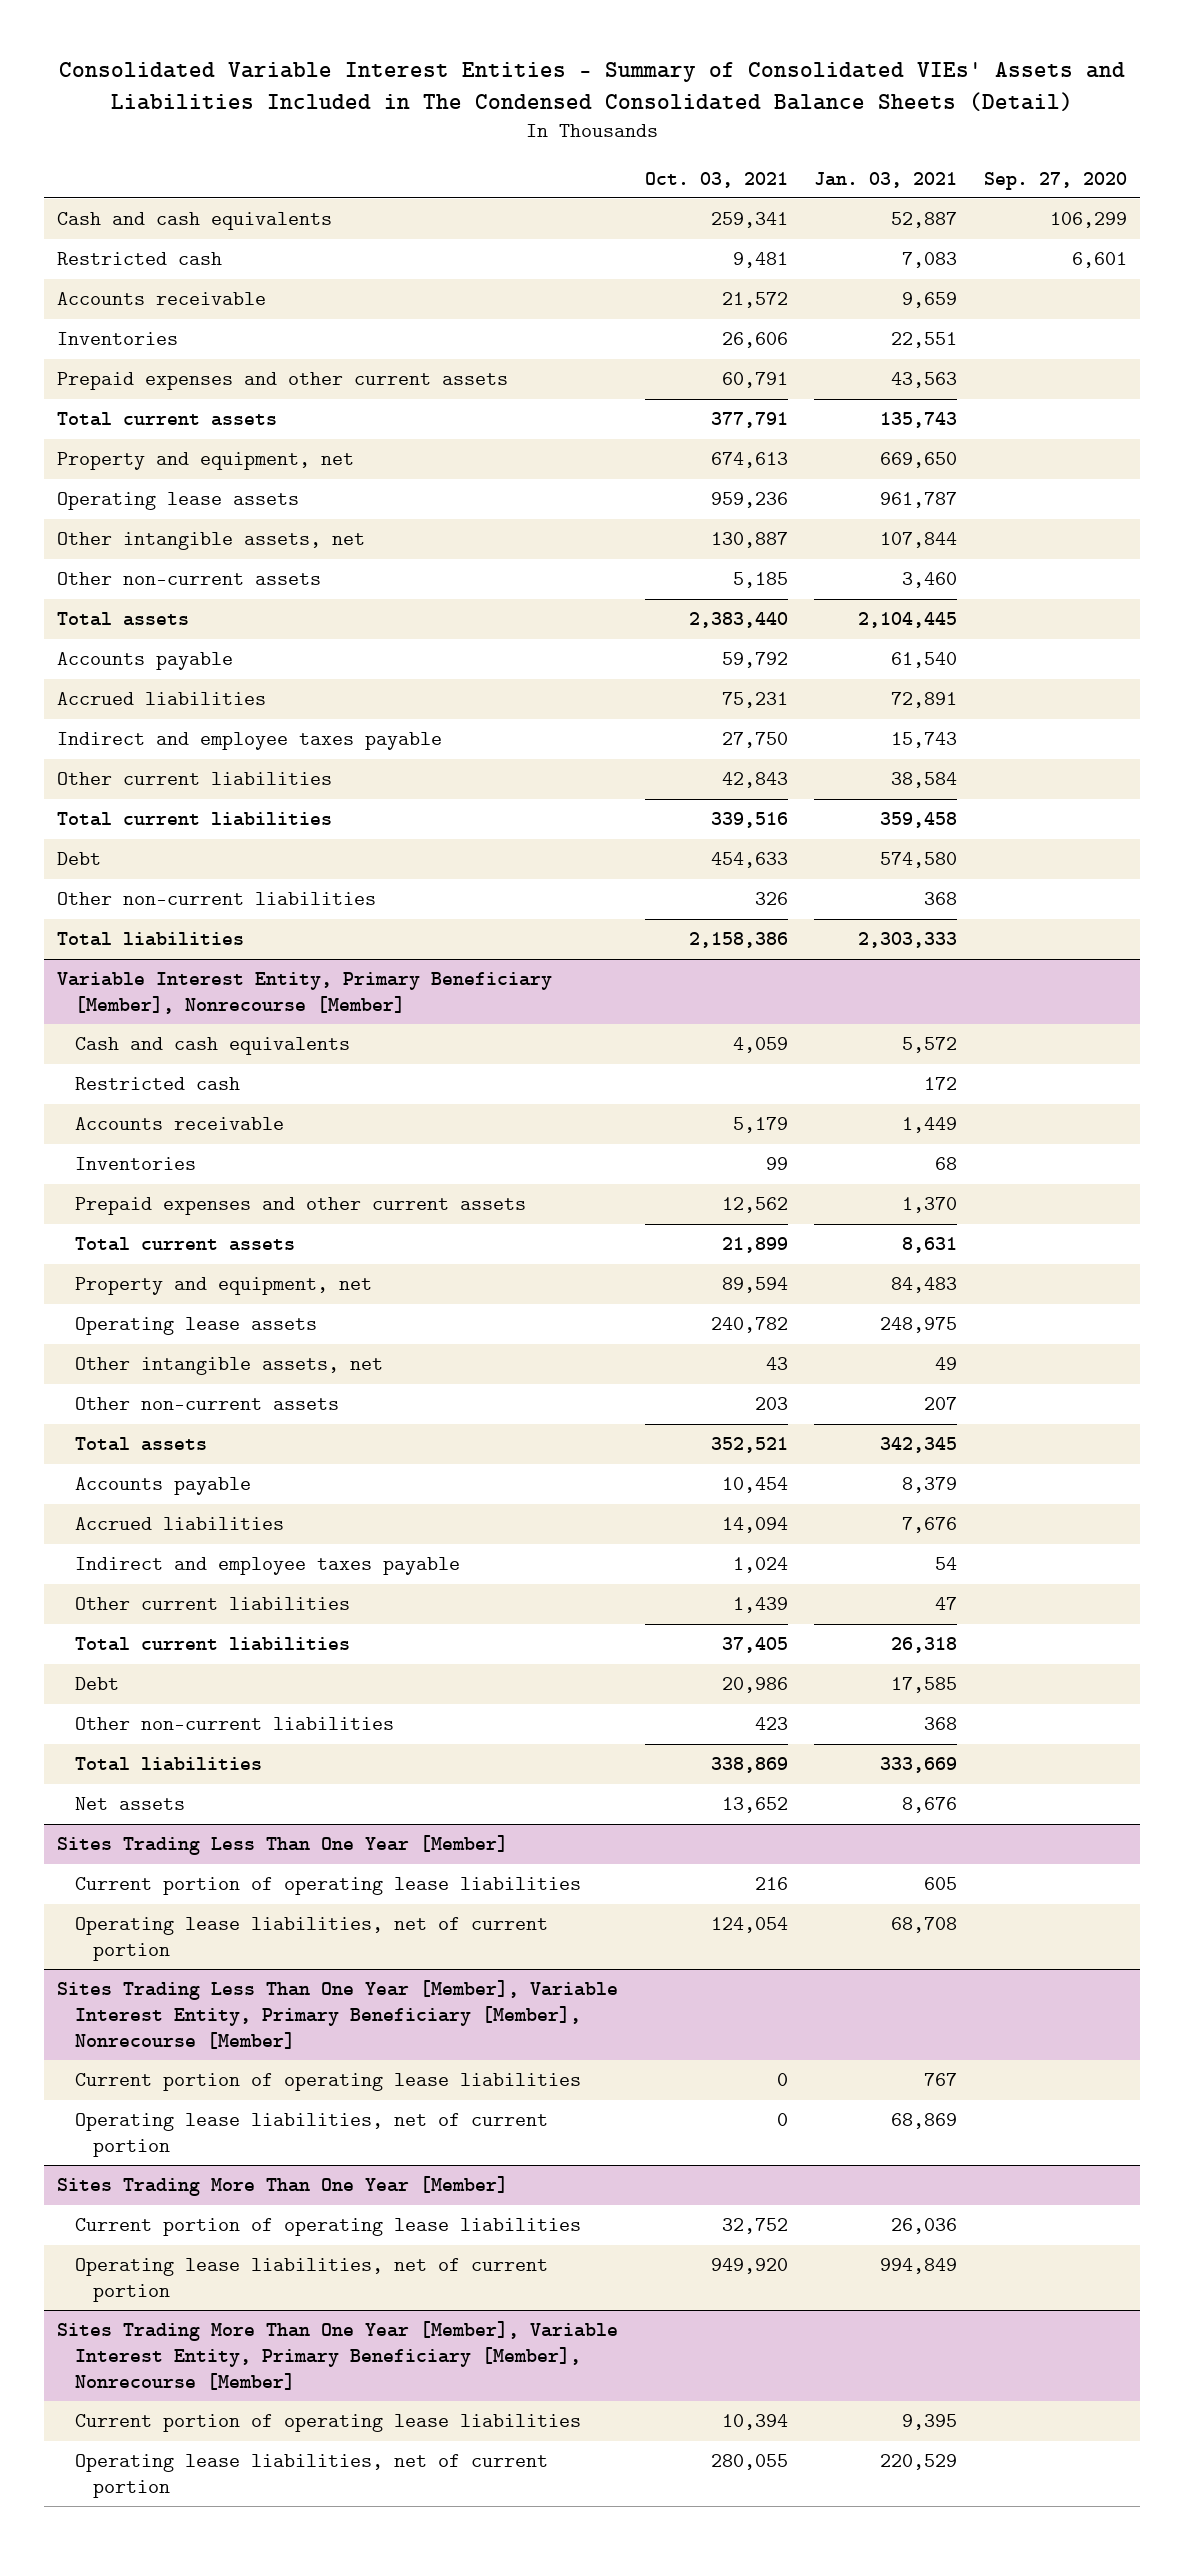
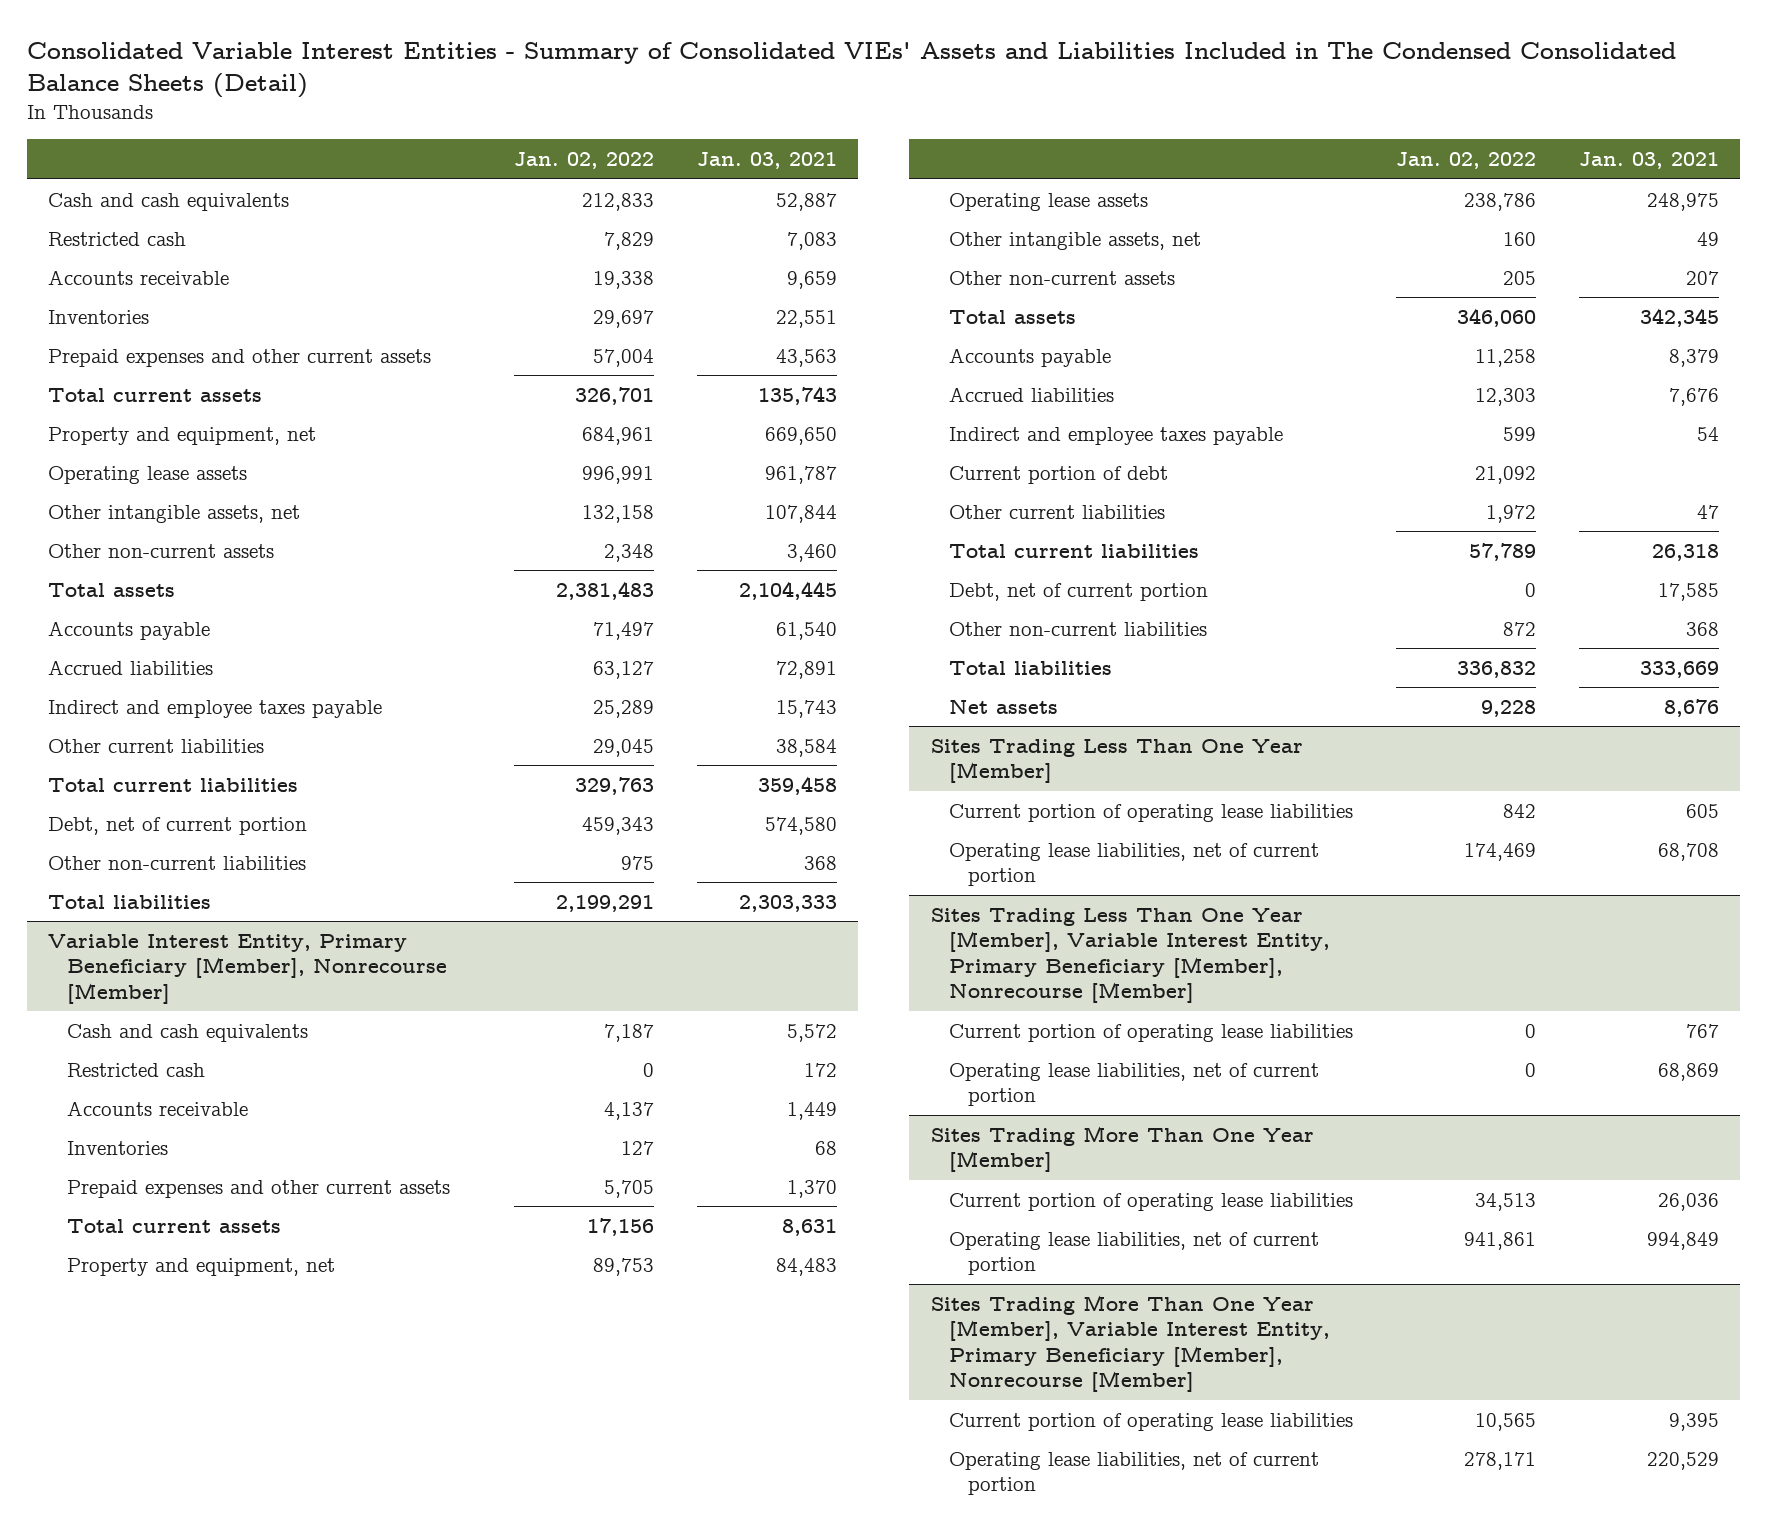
[644,171,788,188] Oct. 03, 2021 -> none
[983,171,1127,190] Sep. 27, 2020 -> none
none -> [513,151,654,169] Jan. 02, 2022
[57,852,102,866] Debt -> [48,816,308,835] Debt, net of current portion
none -> [949,465,1169,484] Current portion of debt
[75,1677,120,1691] Debt -> [949,582,1209,601] Debt, net of current portion

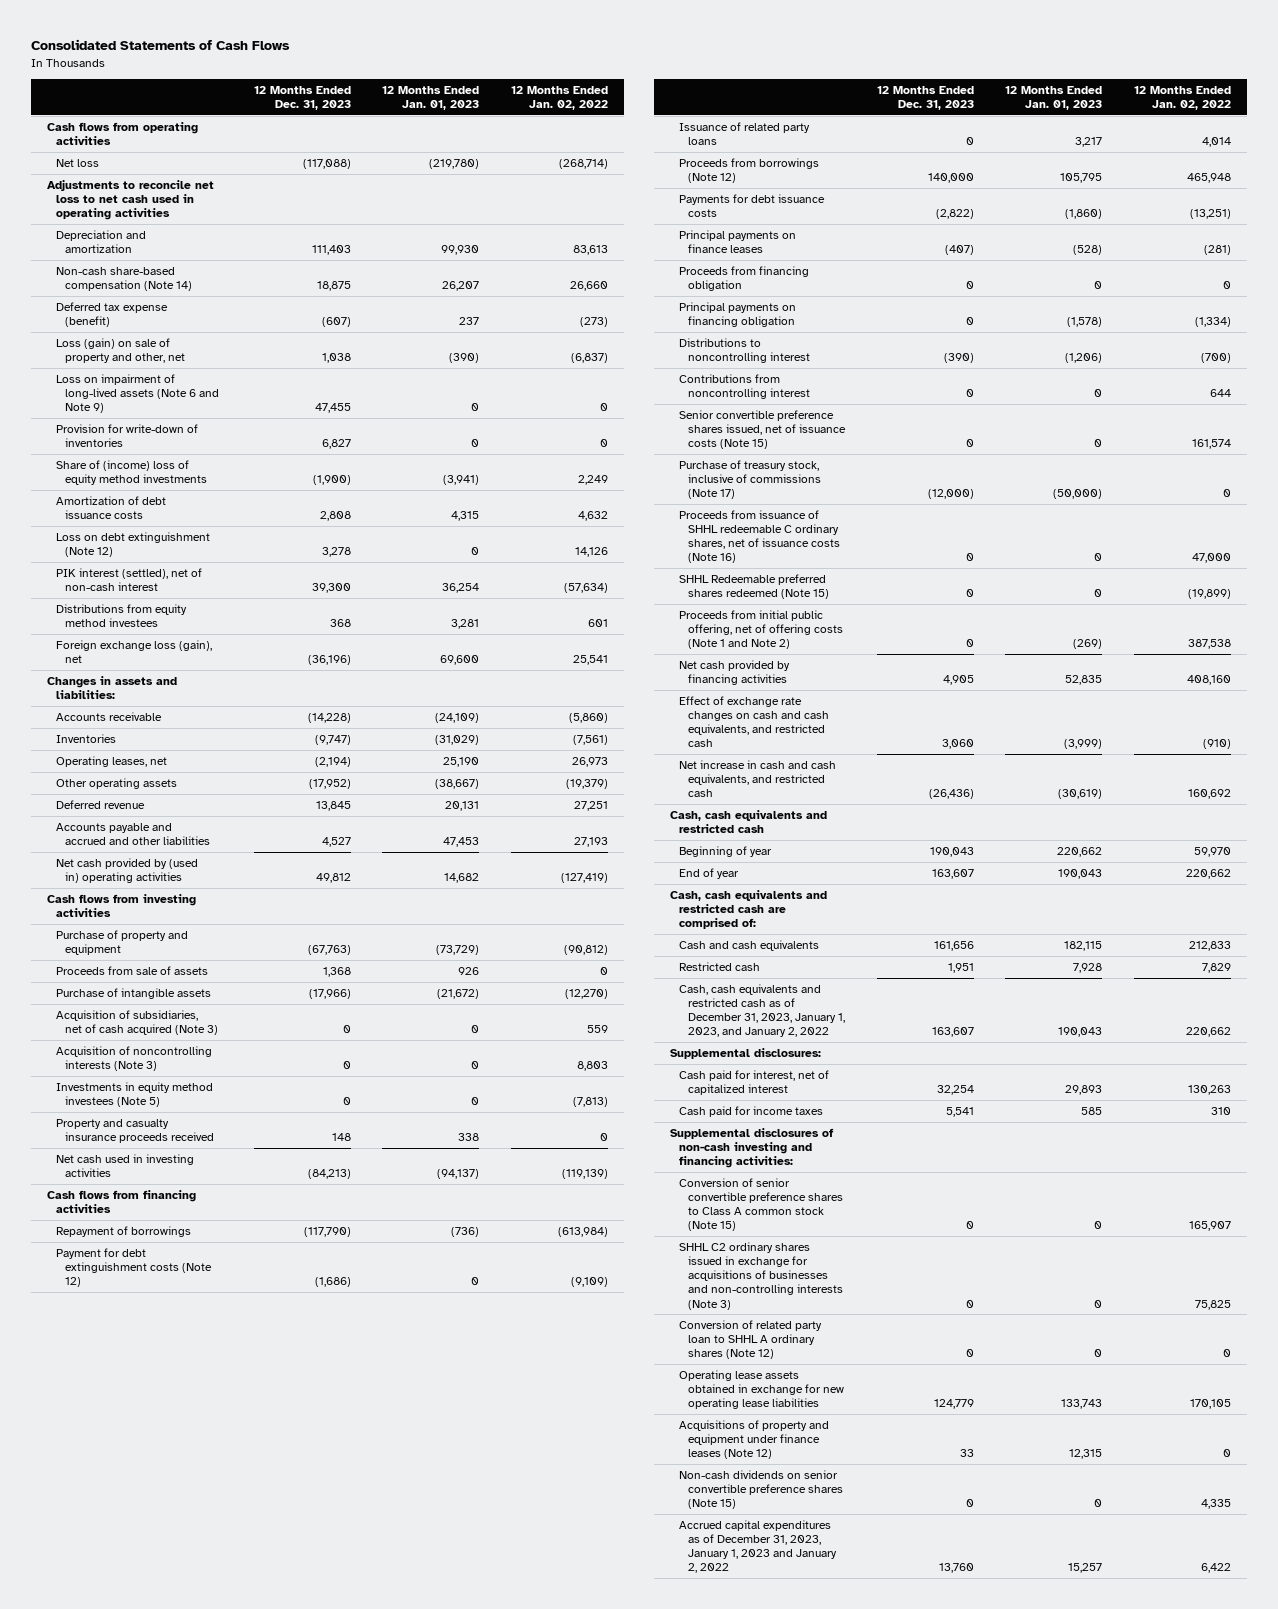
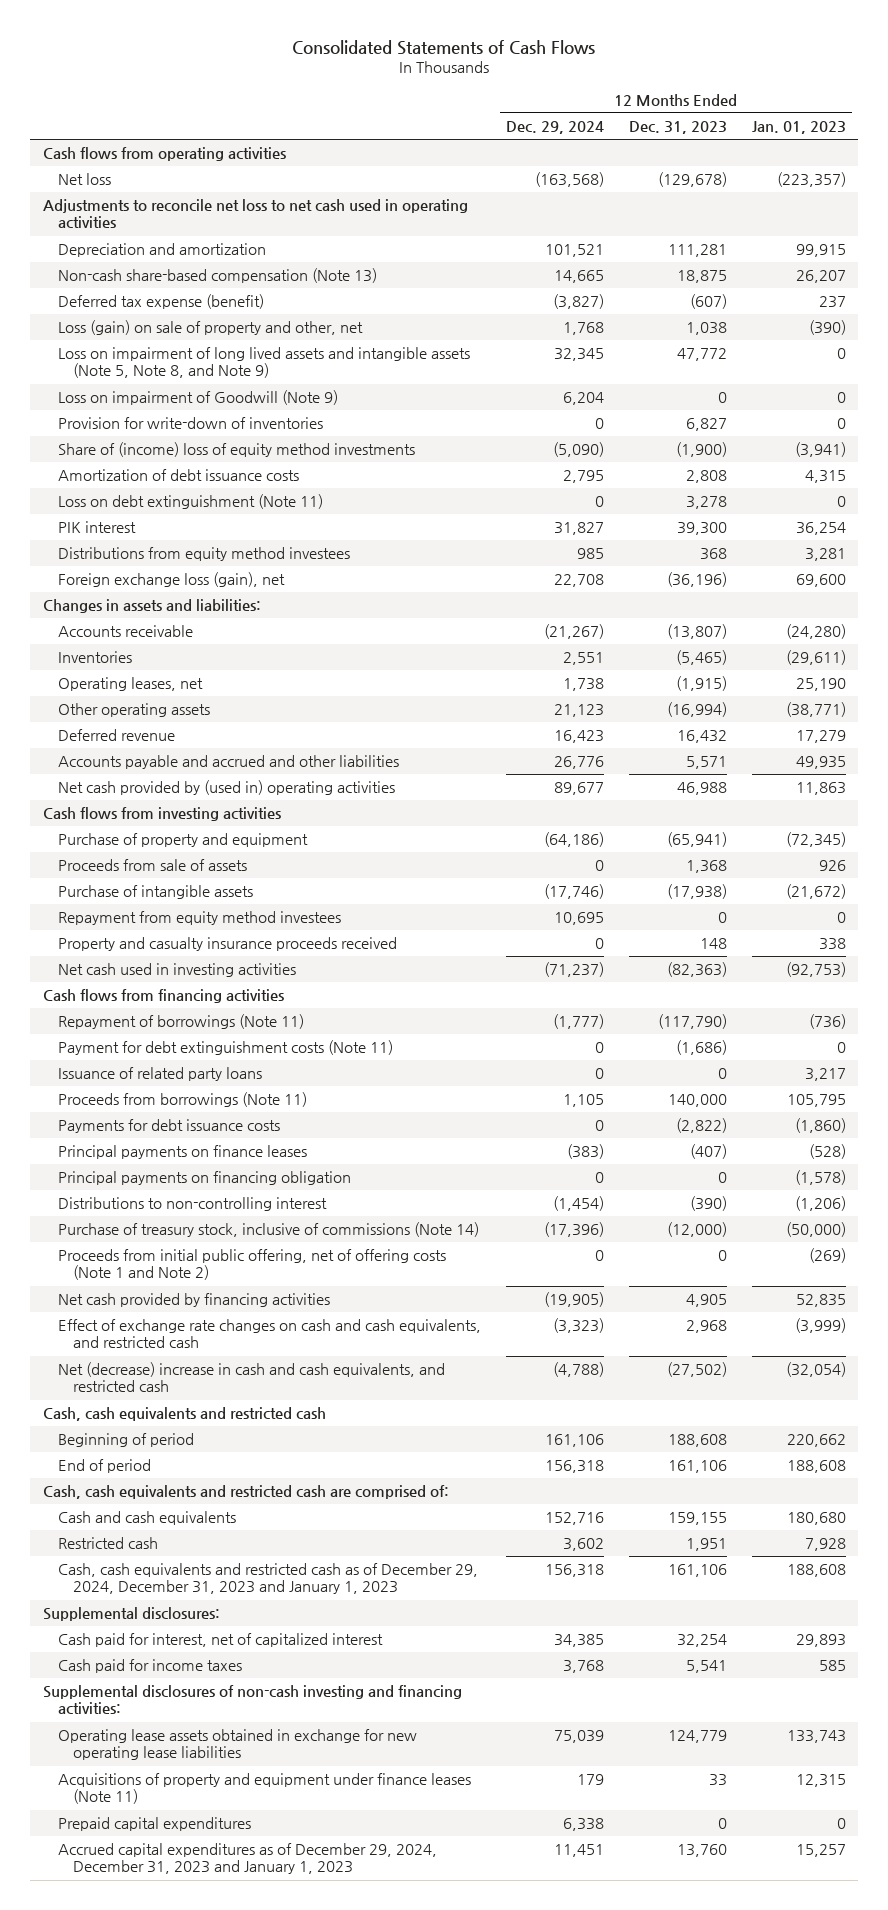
[510,86,608,111] 12 Months Ended Jan. 02, 2022 -> none
none -> [505,121,604,135] Dec. 29, 2024
[302,159,351,170] (117,088) -> [657,172,727,188] (129,678)
[429,159,480,170] (219,780) -> [776,172,846,188] (223,357)
[311,245,351,256] 111,403 -> [667,244,727,258] 111,281
[441,245,480,256] 99,930 -> [795,244,846,258] 99,915
[56,267,192,292] Non-cash share-based compensation (Note 14) -> [57,268,377,284] Non-cash share-based compensation (Note 13)
none -> [57,347,470,379] Loss on impairment of long lived assets and intangible assets (Note 5, Note 8, and Note 9)
[56,374,219,414] Loss on impairment of long-lived assets (Note 6 and Note 9) -> [57,390,338,406] Loss on impairment of Goodwill (Note 9)
[314,403,351,414] 47,455 -> [717,392,727,404] 0
[56,532,211,558] Loss on debt extinguishment (Note 12) -> [57,494,323,510] Loss on debt extinguishment (Note 11)
[56,568,203,592] PIK interest (settled), net of non-cash interest -> [57,521,136,534] PIK interest
[307,713,351,724] (14,228) -> [666,624,727,640] (13,807)
[435,713,480,724] (24,109) -> [785,624,846,640] (24,280)
[314,735,351,746] (9,747) -> [675,650,727,666] (5,465)
[435,735,480,746] (31,029) -> [785,650,846,666] (29,611)
[314,757,351,768] (2,194) -> [675,676,727,692] (1,915)
[308,779,351,790] (17,952) -> [666,702,727,718] (16,994)
[435,779,480,790] (38,667) -> [785,702,846,718] (38,771)
[315,801,351,812] 13,845 -> [676,730,727,744] 16,432
[445,801,480,812] 20,131 -> [795,730,846,744] 17,279
[321,837,351,848] 4,527 -> [685,756,727,770] 5,571
[443,837,480,848] 47,453 -> [795,756,846,770] 49,935
[315,873,351,884] 49,812 -> [676,782,727,796] 46,988
[444,873,480,884] 14,682 -> [795,782,846,796] 11,863
[307,945,351,956] (67,763) -> [666,832,727,848] (65,941)
[436,945,480,956] (73,729) -> [785,832,846,848] (72,345)
[56,1010,218,1036] Acquisition of subsidiaries, net of cash acquired (Note 3) -> none
[56,1046,213,1072] Acquisition of noncontrolling interests (Note 3) -> none
[56,1082,214,1108] Investments in equity method investees (Note 5) -> none
[308,989,351,1000] (17,966) -> [666,884,727,900] (17,938)
none -> [57,911,341,926] Repayment from equity method investees
[307,1169,351,1180] (84,213) -> [666,962,727,978] (82,363)
[437,1169,480,1180] (94,137) -> [785,962,846,978] (92,753)
[56,1226,192,1238] Repayment of borrowings -> [57,1014,304,1030] Repayment of borrowings (Note 11)
[56,1248,212,1288] Payment for debt extinguishment costs (Note 12) -> [57,1040,393,1056] Payment for debt extinguishment costs (Note 11)
[679,158,820,184] Proceeds from borrowings (Note 12) -> [57,1092,307,1108] Proceeds from borrowings (Note 11)
[679,266,810,292] Proceeds from financing obligation -> none
[679,374,810,400] Contributions from noncontrolling interest -> none
[679,410,846,450] Senior convertible preference shares issued, net of issuance costs (Note 15) -> none
[679,510,840,564] Proceeds from issuance of SHHL redeemable C ordinary shares, net of issuance costs (Note 16) -> none
[679,574,829,600] SHHL Redeemable preferred shares redeemed (Note 15) -> none
[679,338,810,364] Distributions to noncontrolling interest -> [57,1197,327,1212] Distributions to non-controlling interest
[679,460,821,500] Purchase of treasury stock, inclusive of commissions (Note 17) -> [57,1222,479,1238] Purchase of treasury stock, inclusive of commissions (Note 14)
[941,739,974,750] 3,060 -> [685,1320,727,1334] 2,968
[679,760,837,798] Net increase in cash and cash equivalents, and restricted cash -> [57,1362,445,1393] Net (decrease) increase in cash and cash equivalents, and restricted cash
[928,789,974,800] (26,436) -> [666,1362,727,1378] (27,502)
[1058,789,1103,800] (30,619) -> [785,1362,846,1378] (32,054)
[679,846,773,858] Beginning of year -> [57,1433,194,1448] Beginning of period
[929,847,974,858] 190,043 -> [667,1434,727,1448] 188,608
[679,868,740,880] End of year -> [57,1459,151,1474] End of period
[931,869,974,880] 163,607 -> [667,1460,727,1474] 161,106
[1058,869,1103,880] 190,043 -> [786,1460,846,1474] 188,608
[933,941,974,952] 161,656 -> [667,1512,727,1526] 159,155
[1064,941,1103,952] 182,115 -> [786,1512,846,1526] 180,680
[679,984,845,1038] Cash, cash equivalents and restricted cash as of December 31, 2023, January 1, 2023, and January 2, 2022 -> [57,1563,478,1595] Cash, cash equivalents and restricted cash as of December 29, 2024, December 31, 2023 and January 1, 2023
[931,1027,974,1038] 163,607 -> [667,1564,727,1578] 161,106
[1058,1027,1103,1038] 190,043 -> [786,1564,846,1578] 188,608
[679,1178,843,1232] Conversion of senior convertible preference shares to Class A common stock (Note 15) -> none
[679,1242,843,1310] SHHL C2 ordinary shares issued in exchange for acquisitions of businesses and non-controlling interests (Note 3) -> none
[679,1320,823,1360] Conversion of related party loan to SHHL A ordinary shares (Note 12) -> none
[679,1470,843,1510] Non-cash dividends on senior convertible preference shares (Note 15) -> none
[679,1420,830,1460] Acquisitions of property and equipment under finance leases (Note 12) -> [57,1773,471,1805] Acquisitions of property and equipment under finance leases (Note 11)
none -> [57,1817,251,1832] Prepaid capital expenditures
[679,1520,837,1574] Accrued capital expenditures as of December 31, 2023, January 1, 2023 and January 2, 2022 -> [57,1843,437,1875] Accrued capital expenditures as of December 29, 2024, December 31, 2023 and January 1, 2023

